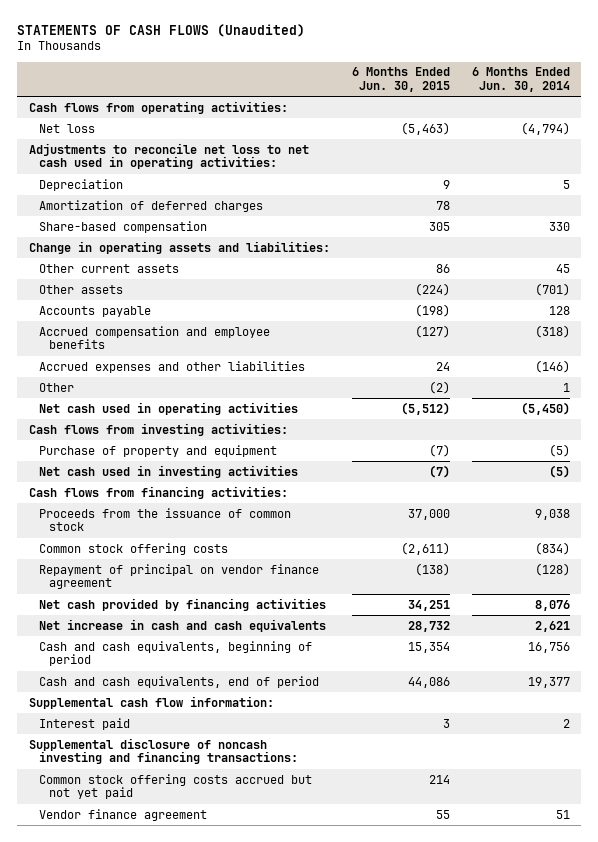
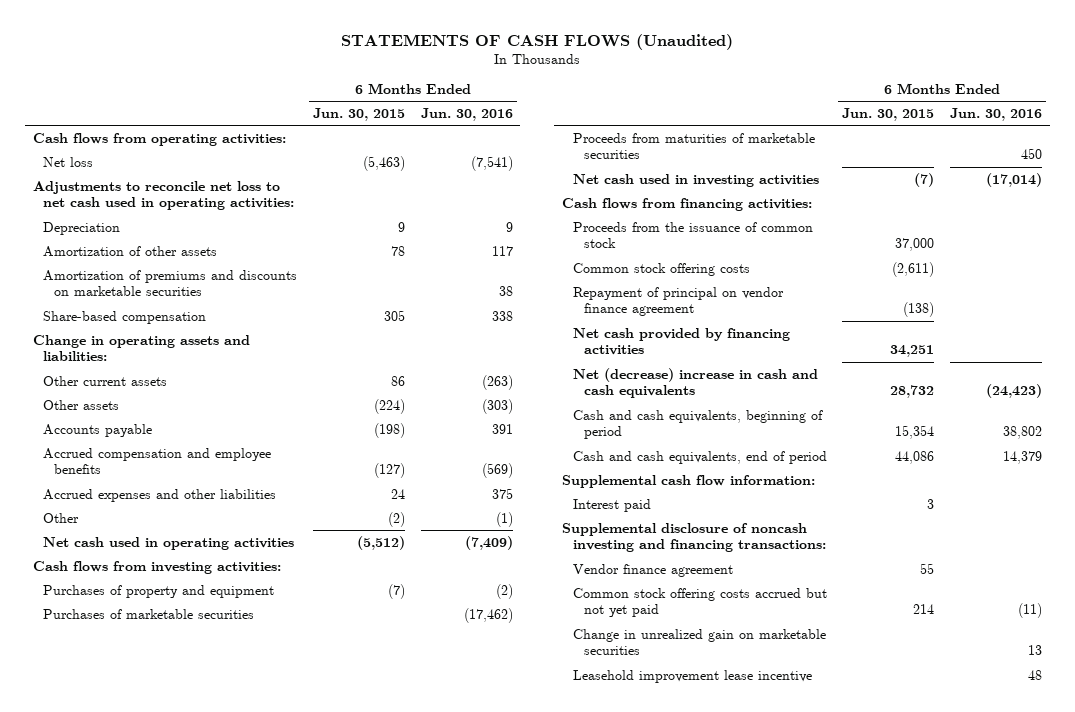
[471,67,570,92] 6 Months Ended Jun. 30, 2014 -> none
none -> [420,108,513,122] Jun. 30, 2016
[38,199,263,212] Amortization of deferred charges -> none
none -> [43,245,218,257] Amortization of other assets
none -> [43,269,298,297] Amortization of premiums and discounts on marketable securities
[38,444,277,457] Purchase of property and equipment -> [43,584,275,598] Purchases of property and equipment
none -> [43,608,255,619] Purchases of marketable securities
none -> [572,132,815,160] Proceeds from maturities of marketable securities
[38,618,326,632] Net increase in cash and cash equivalents -> [572,367,818,399] Net (decrease) increase in cash and cash equivalents
[38,773,312,800] Common stock offering costs accrued but not yet paid -> [572,587,827,618] Common stock offering costs accrued but not yet paid
none -> [572,628,826,656] Change in unrealized gain on marketable securities
none -> [572,669,812,683] Leasehold improvement lease incentive

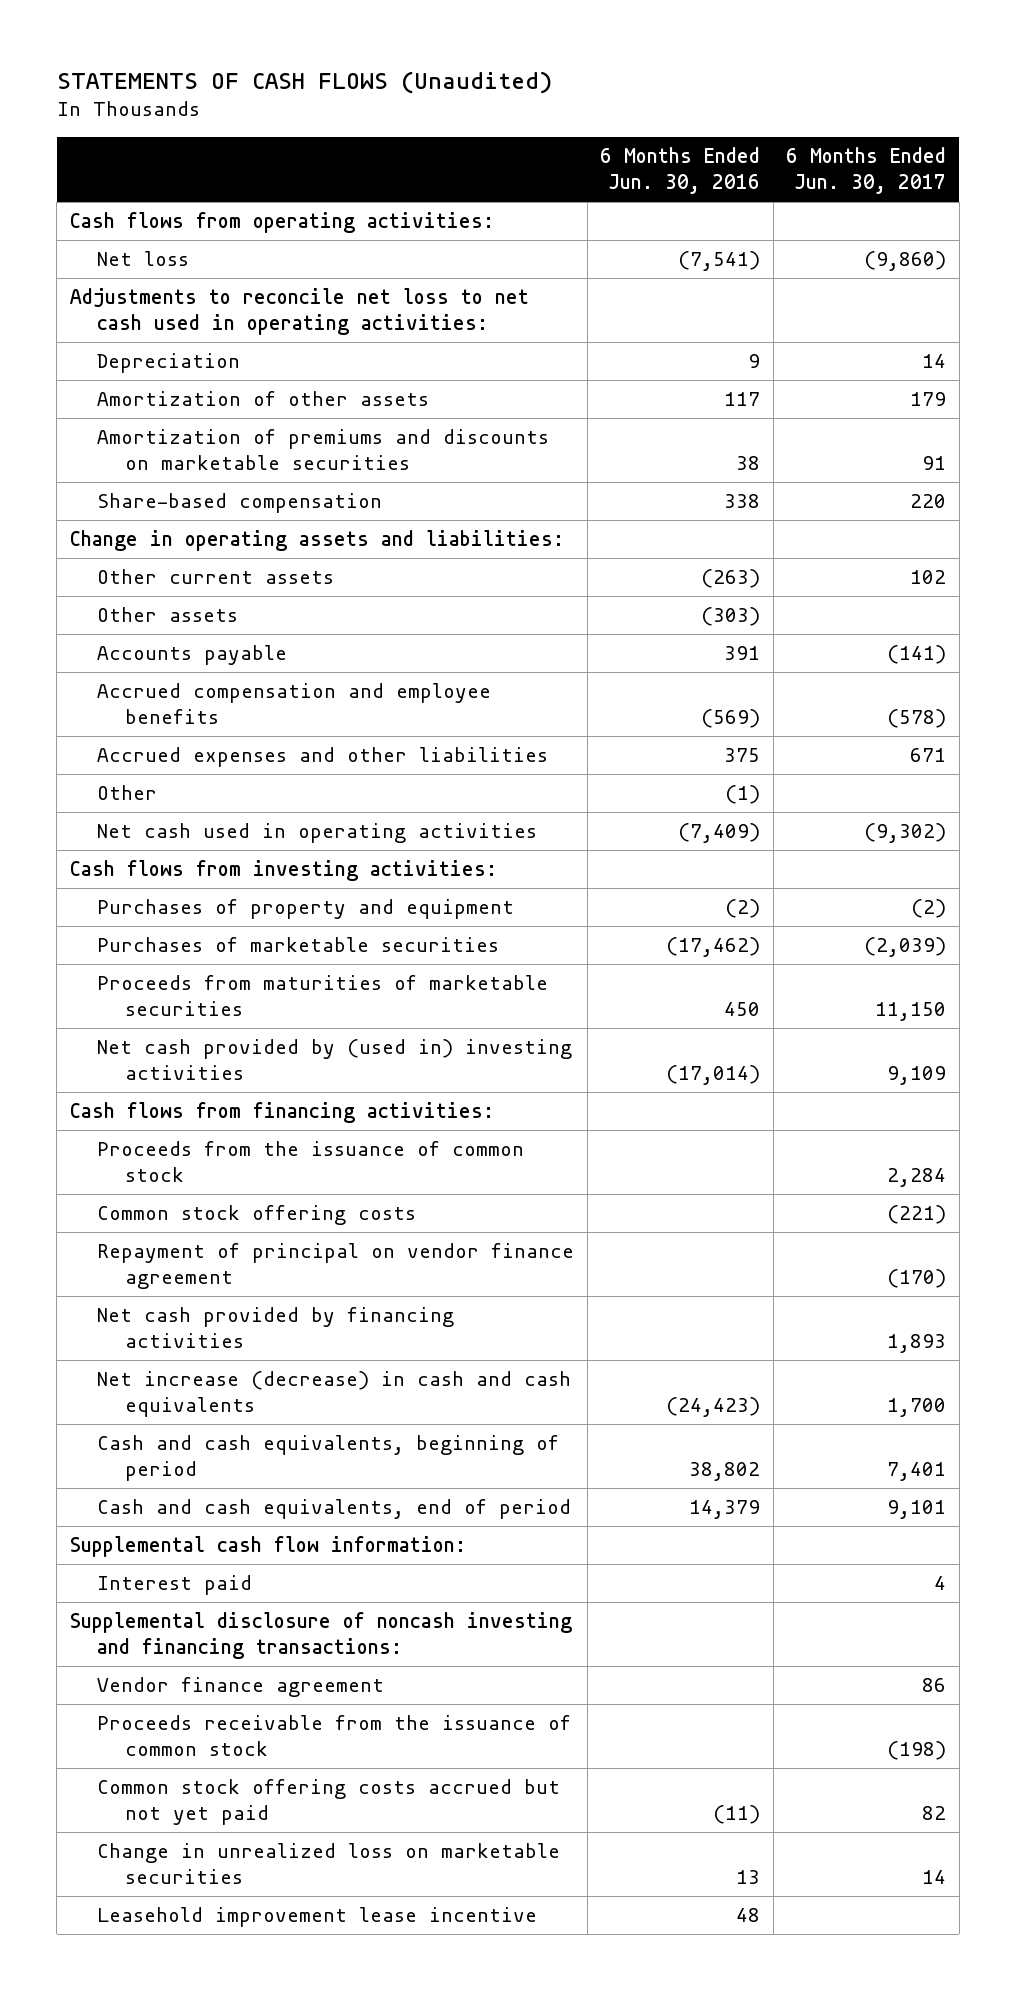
[313,108,406,122] Jun. 30, 2015 -> none
none -> [786,146,947,195] 6 Months Ended Jun. 30, 2017
[572,173,819,187] Net cash used in investing activities -> [97,1039,573,1081] Net cash provided by (used in) investing activities
[572,367,818,399] Net (decrease) increase in cash and cash equivalents -> [97,1371,572,1418] Net increase (decrease) in cash and cash equivalents
none -> [97,1715,572,1757] Proceeds receivable from the issuance of common stock
[572,628,826,656] Change in unrealized gain on marketable securities -> [97,1843,561,1885] Change in unrealized loss on marketable securities

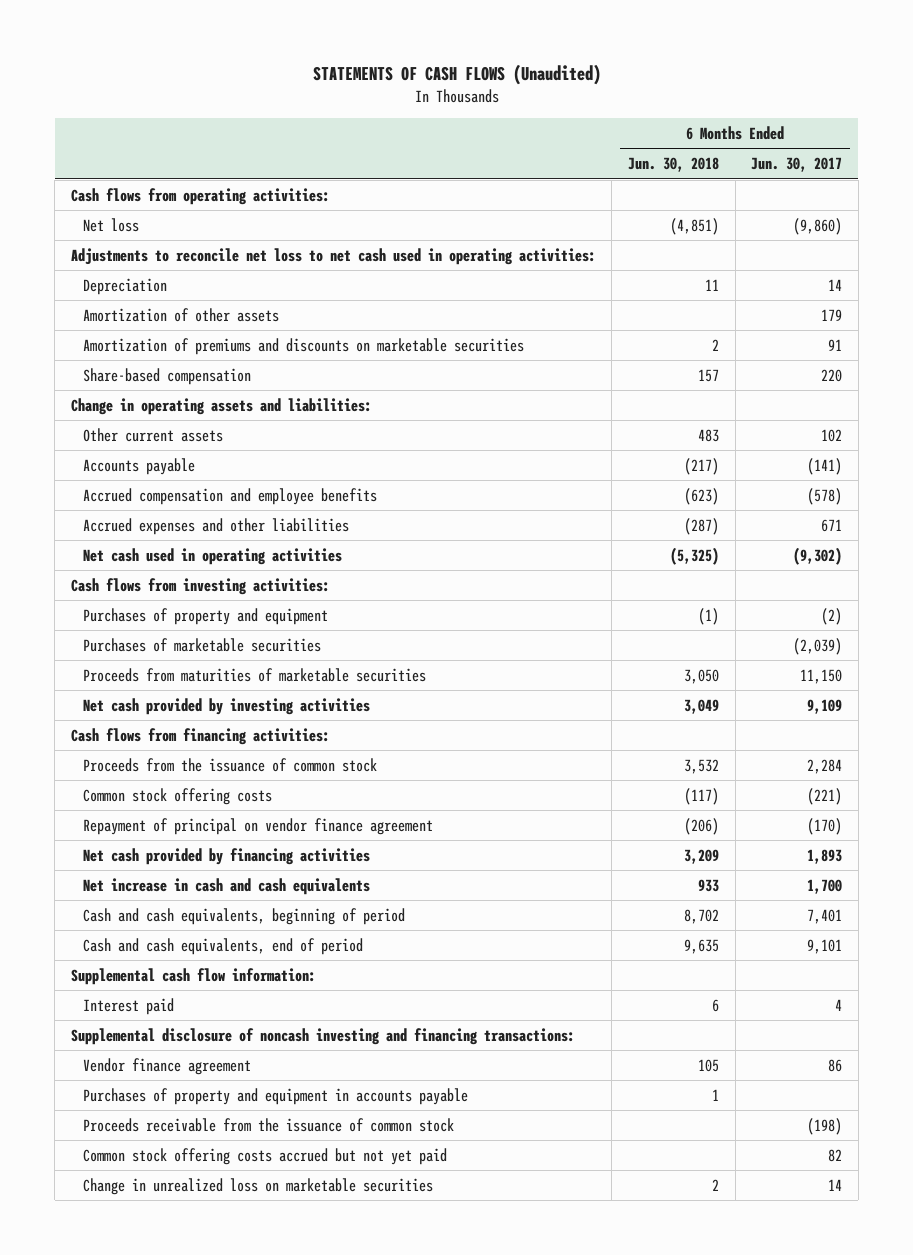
[600,146,761,195] 6 Months Ended Jun. 30, 2016 -> none
none -> [628,157,720,173] Jun. 30, 2018
[97,607,239,623] Other assets -> none
[97,785,158,801] Other -> none
[97,1039,573,1081] Net cash provided by (used in) investing activities -> [82,697,370,715] Net cash provided by investing activities
[97,1371,572,1418] Net increase (decrease) in cash and cash equivalents -> [82,877,370,895] Net increase in cash and cash equivalents
none -> [82,1087,468,1105] Purchases of property and equipment in accounts payable
[97,1907,538,1928] Leasehold improvement lease incentive -> none

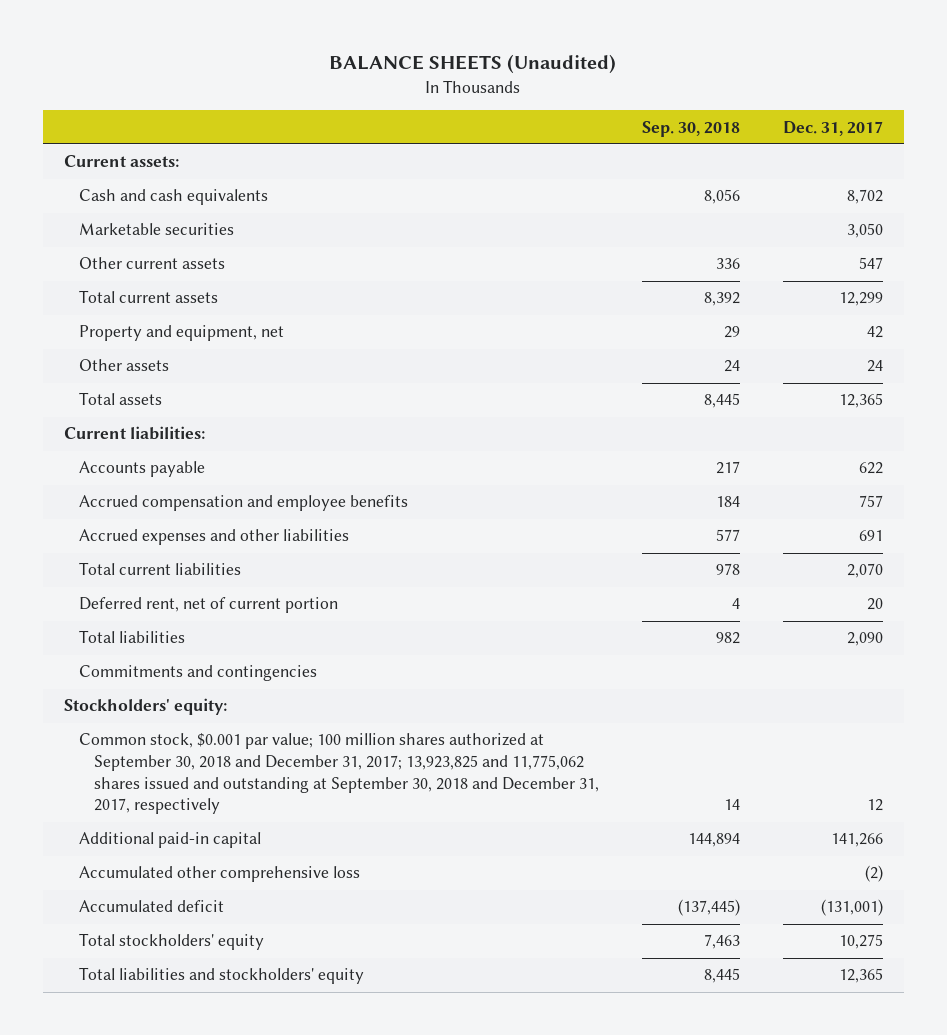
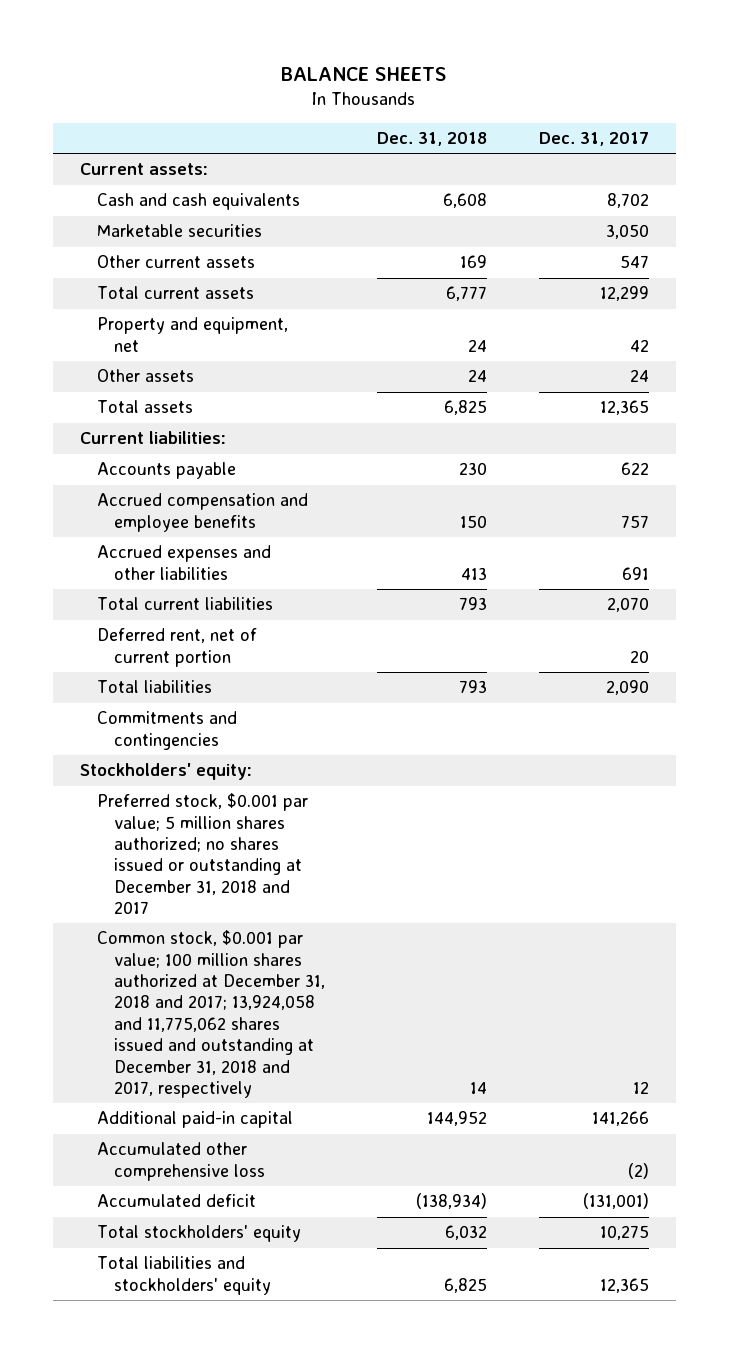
[329,54,617,75] BALANCE SHEETS (Unaudited) -> [281,67,447,82] BALANCE SHEETS
[641,120,740,137] Sep. 30, 2018 -> none
none -> [377,132,488,147] Dec. 31, 2018
none -> [96,793,308,915] Preferred stock, $0.001 par value; 5 million shares authorized; no shares issued or outstanding at December 31, 2018 and 2017
[79,733,600,815] Common stock, $0.001 par value; 100 million shares authorized at September 30, 2018 and December 31, 2017; 13,923,825 and 11,775,062 shares issued and outstanding at September 30, 2018 and December 31, 2017, respectively -> [96,930,325,1099] Common stock, $0.001 par value; 100 million shares authorized at December 31, 2018 and 2017; 13,924,058 and 11,775,062 shares issued and outstanding at December 31, 2018 and 2017, respectively

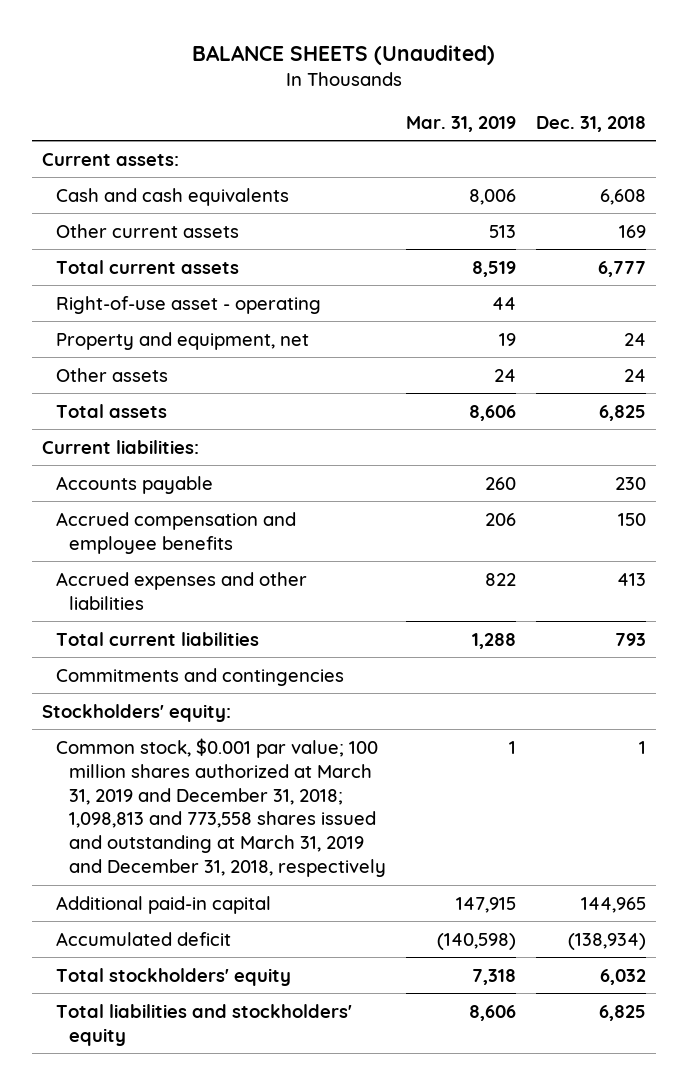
[281,67,447,82] BALANCE SHEETS -> [192,44,496,65] BALANCE SHEETS (Unaudited)
[539,132,650,147] Dec. 31, 2017 -> none
none -> [406,115,517,132] Mar. 31, 2019
[96,224,262,238] Marketable securities -> none
none -> [55,295,321,314] Right-of-use asset - operating
[96,628,257,667] Deferred rent, net of current portion -> none
[96,680,212,694] Total liabilities -> none
[96,793,308,915] Preferred stock, $0.001 par value; 5 million shares authorized; no shares issued or outstanding at December 31, 2018 and 2017 -> none
[96,1142,265,1181] Accumulated other comprehensive loss -> none
[96,930,325,1099] Common stock, $0.001 par value; 100 million shares authorized at December 31, 2018 and 2017; 13,924,058 and 11,775,062 shares issued and outstanding at December 31, 2018 and 2017, respectively -> [55,737,387,878] Common stock, $0.001 par value; 100 million shares authorized at March 31, 2019 and December 31, 2018; 1,098,813 and 773,558 shares issued and outstanding at March 31, 2019 and December 31, 2018, respectively
[470,1082,488,1095] 14 -> [639,740,647,754] 1
[427,1111,488,1127] 144,952 -> [581,896,647,913] 144,965

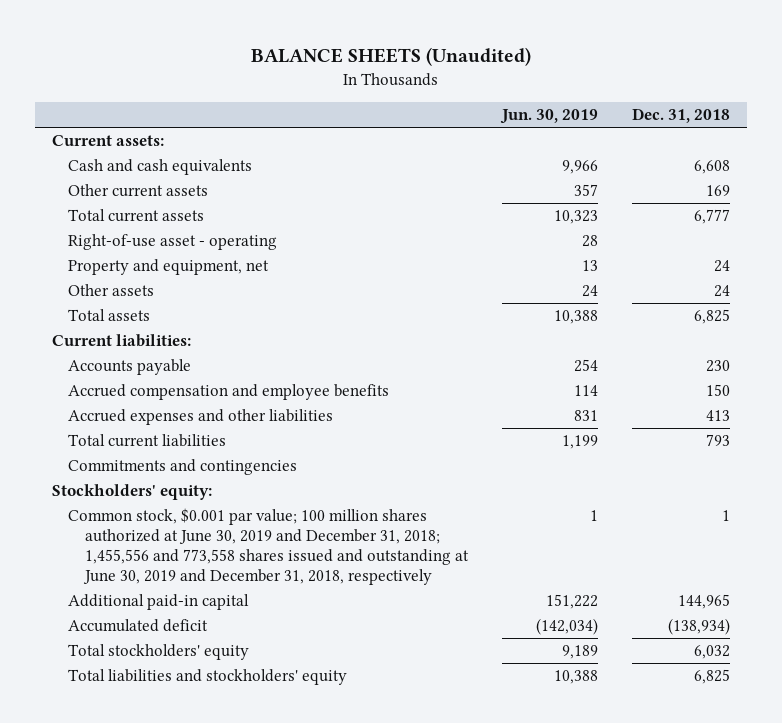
[406,115,517,132] Mar. 31, 2019 -> none
none -> [500,109,599,125] Jun. 30, 2019
[55,737,387,878] Common stock, $0.001 par value; 100 million shares authorized at March 31, 2019 and December 31, 2018; 1,098,813 and 773,558 shares issued and outstanding at March 31, 2019 and December 31, 2018, respectively -> [68,508,470,585] Common stock, $0.001 par value; 100 million shares authorized at June 30, 2019 and December 31, 2018; 1,455,556 and 773,558 shares issued and outstanding at June 30, 2019 and December 31, 2018, respectively

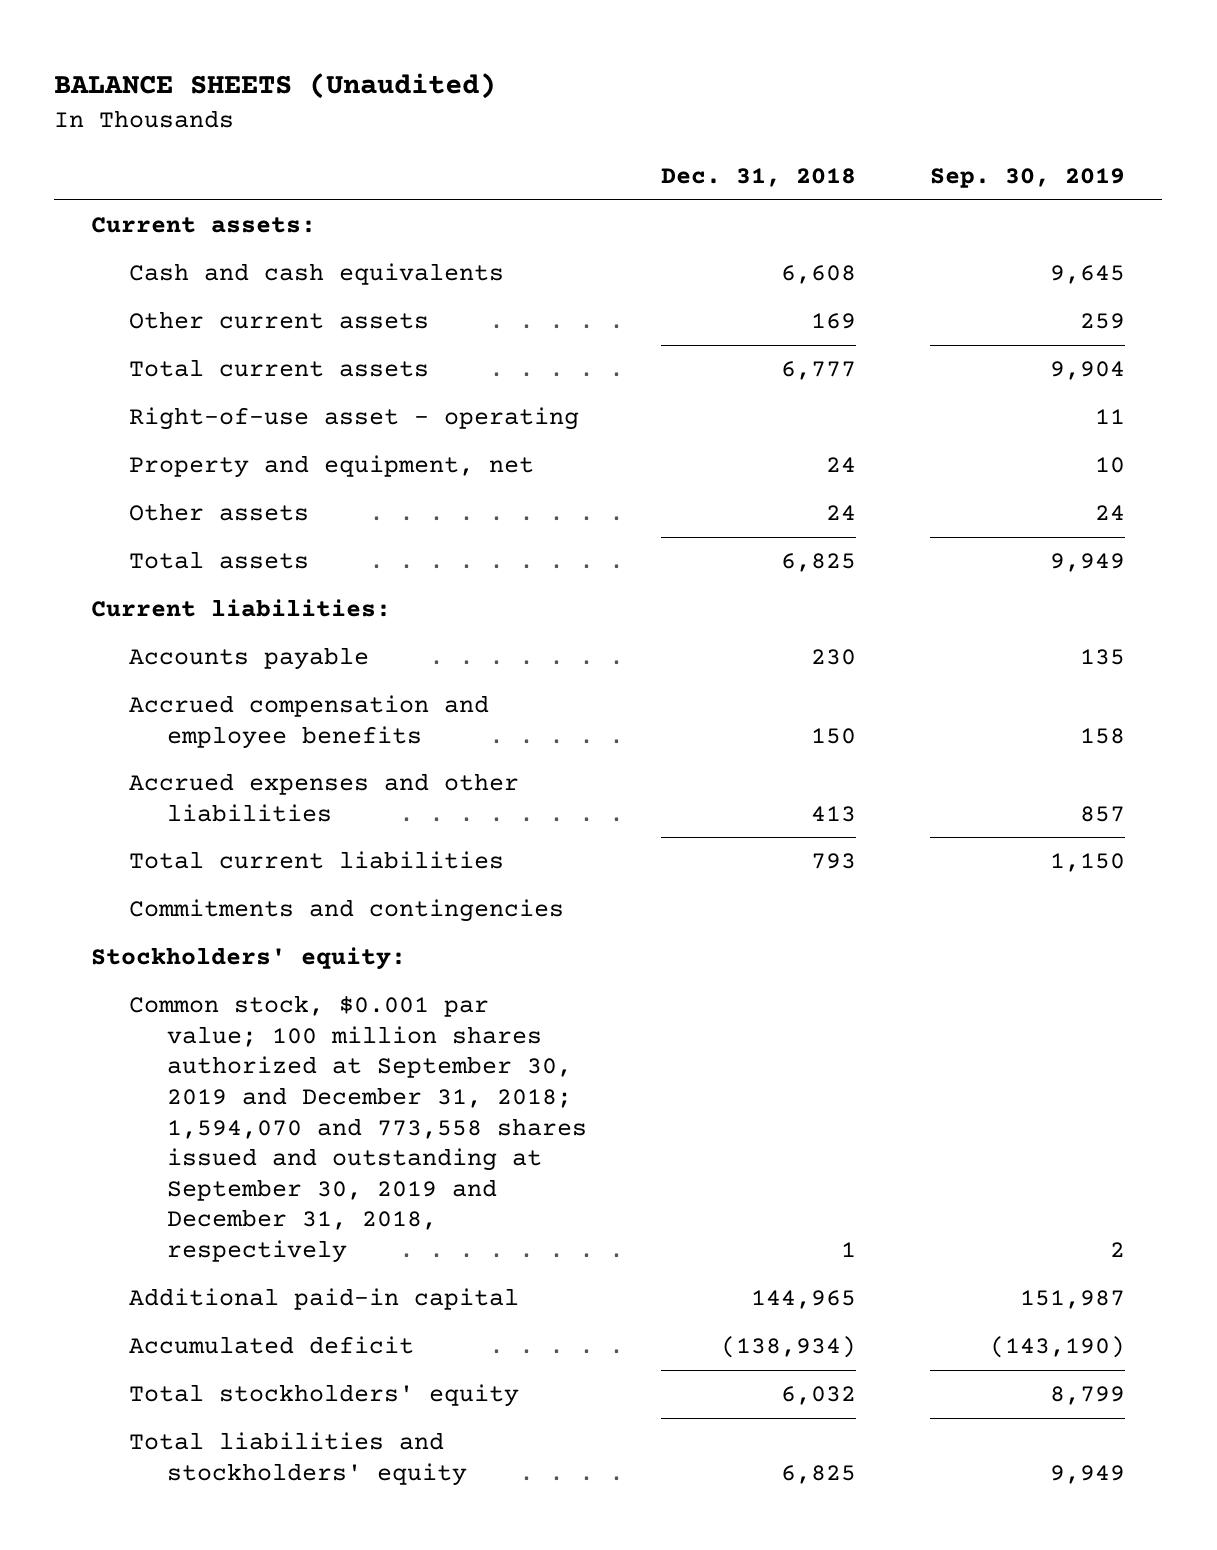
[500,109,599,125] Jun. 30, 2019 -> none
none -> [930,168,1126,189] Sep. 30, 2019
[68,508,470,585] Common stock, $0.001 par value; 100 million shares authorized at June 30, 2019 and December 31, 2018; 1,455,556 and 773,558 shares issued and outstanding at June 30, 2019 and December 31, 2018, respectively -> [129,995,588,1263] Common stock, $0.001 par value; 100 million shares authorized at September 30, 2019 and December 31, 2018; 1,594,070 and 773,558 shares issued and outstanding at September 30, 2019 and December 31, 2018, respectively

